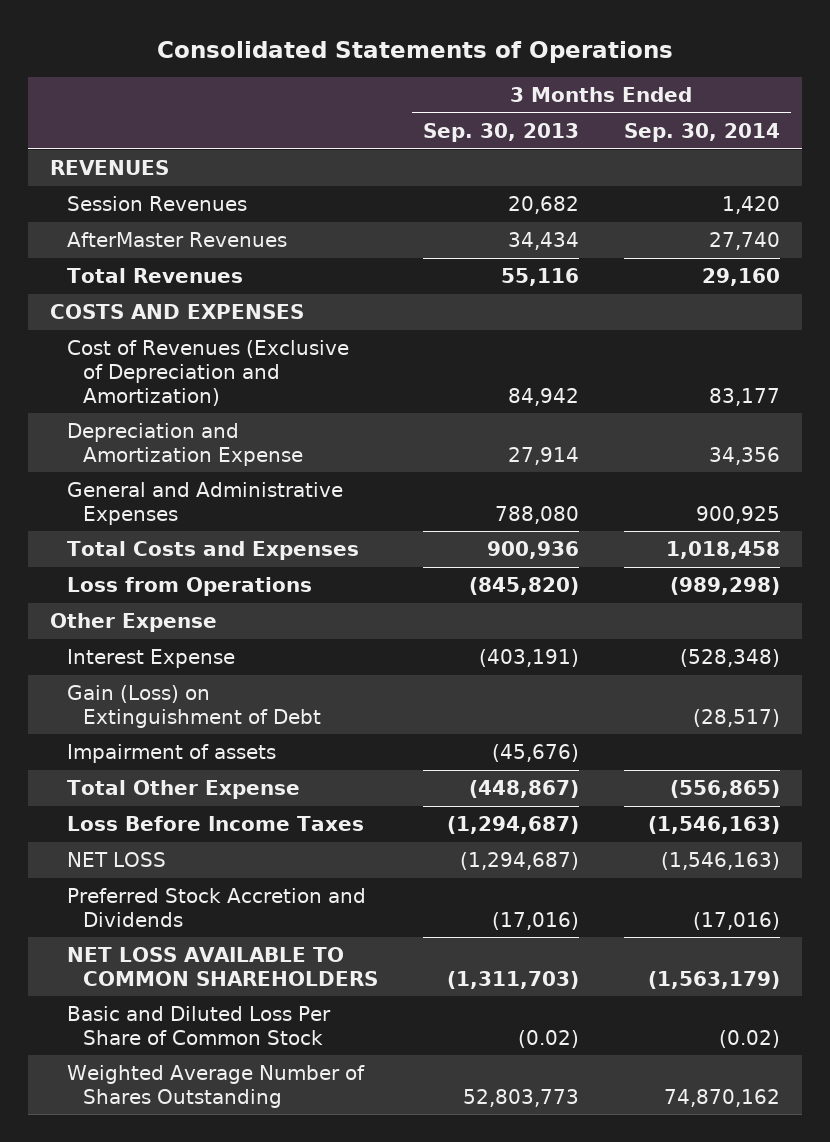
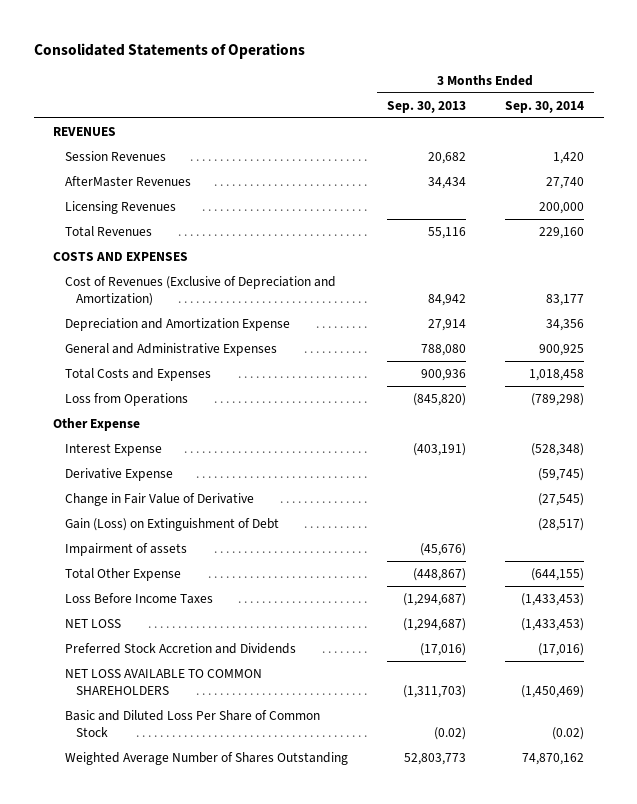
none -> [64,200,176,214] Licensing Revenues
[701,267,780,286] 29,160 -> [539,226,585,239] 229,160
[669,576,780,595] (989,298) -> [531,392,585,406] (789,298)
none -> [64,467,173,481] Derivative Expense
none -> [64,492,254,506] Change in Fair Value of Derivative
[669,779,780,798] (556,865) -> [531,567,585,581] (644,155)
[647,815,780,834] (1,546,163) -> [521,592,585,606] (1,433,453)
[660,851,780,870] (1,546,163) -> [521,617,585,631] (1,433,453)
[647,970,780,989] (1,563,179) -> [521,685,585,699] (1,450,469)

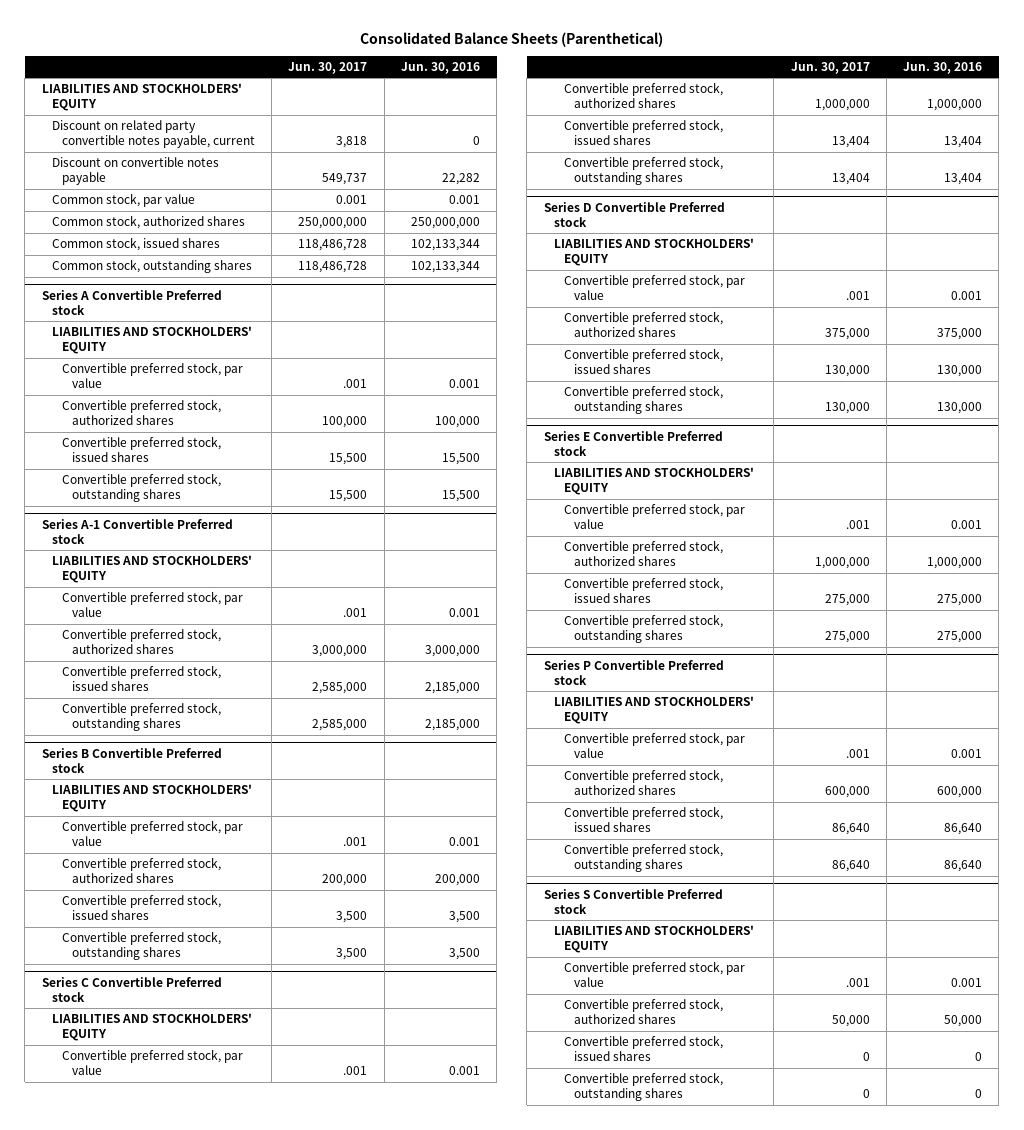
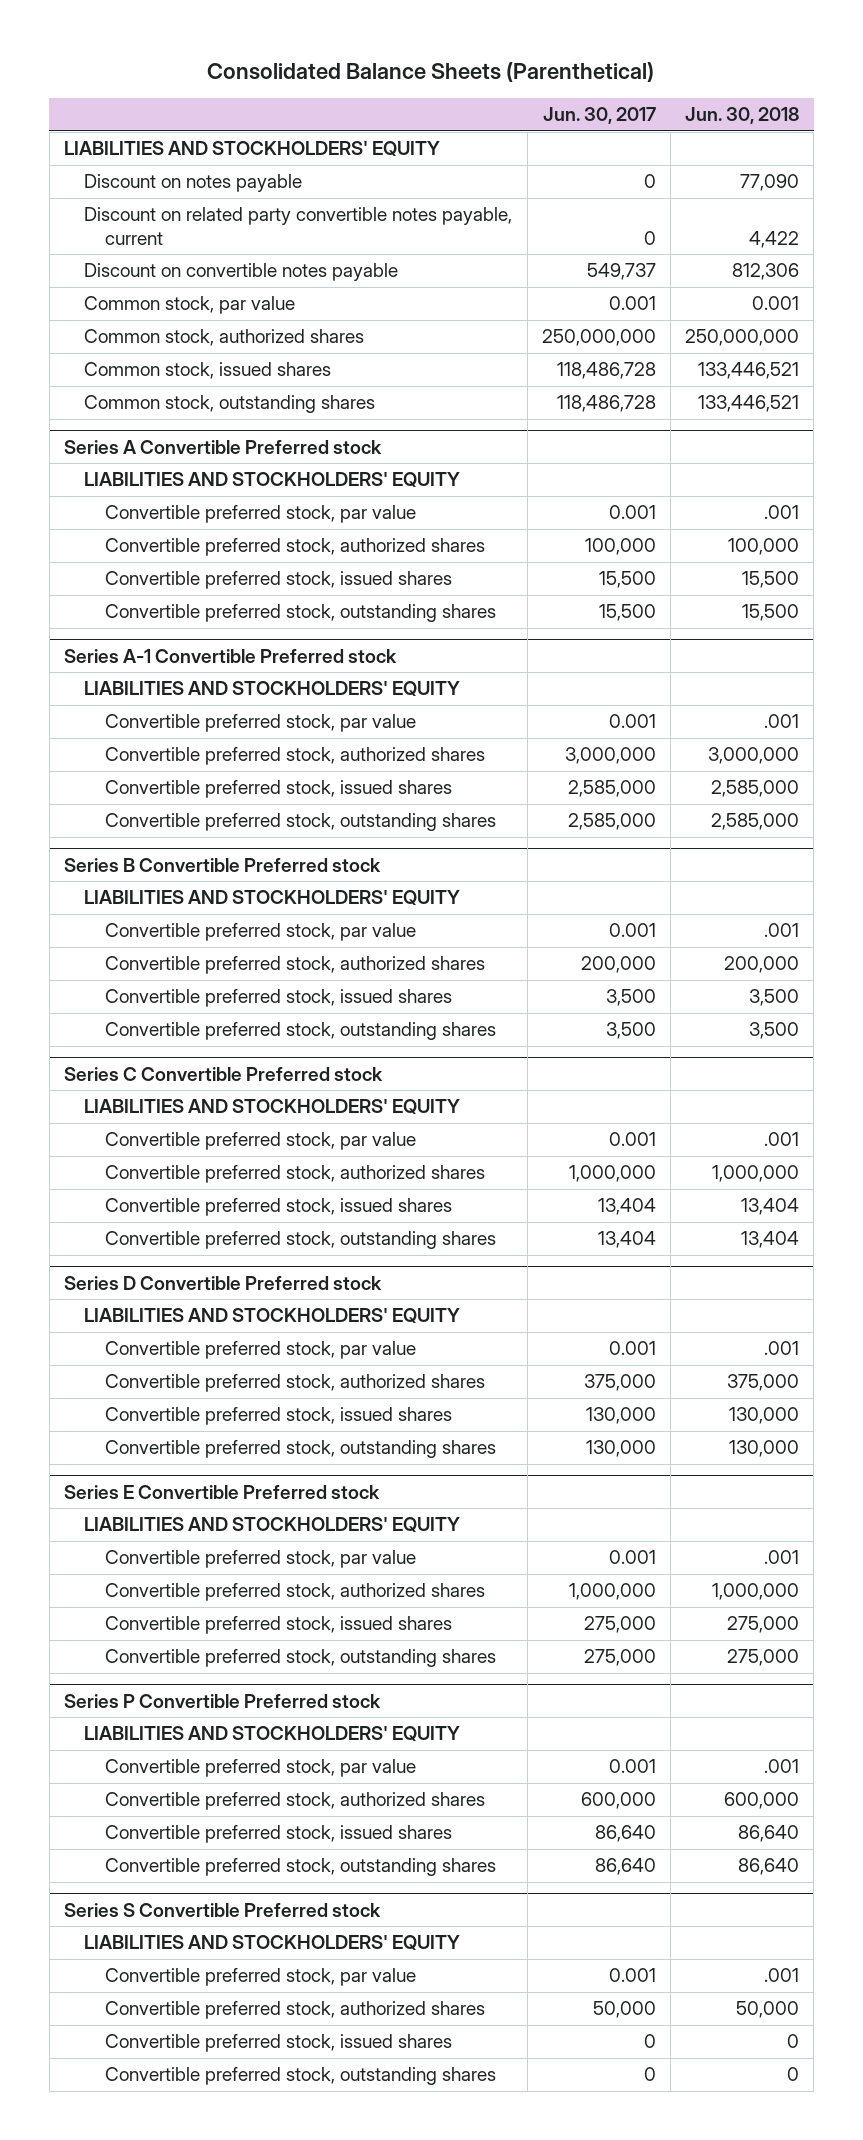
[400,62,480,75] Jun. 30, 2016 -> none
none -> [685,107,800,125] Jun. 30, 2018
none -> [84,174,303,193] Discount on notes payable
[336,136,368,149] 3,818 -> [643,230,656,245] 0
[343,379,368,389] .001 -> [608,505,656,520] 0.001
[343,608,368,618] .001 -> [608,714,656,729] 0.001
[343,837,368,847] .001 -> [608,923,656,938] 0.001
[343,1066,368,1076] .001 -> [608,1132,656,1147] 0.001
[845,291,870,301] .001 -> [608,1341,656,1356] 0.001
[845,520,870,530] .001 -> [608,1550,656,1565] 0.001
[845,749,870,759] .001 -> [608,1759,656,1774] 0.001
[845,978,870,988] .001 -> [608,1968,656,1983] 0.001

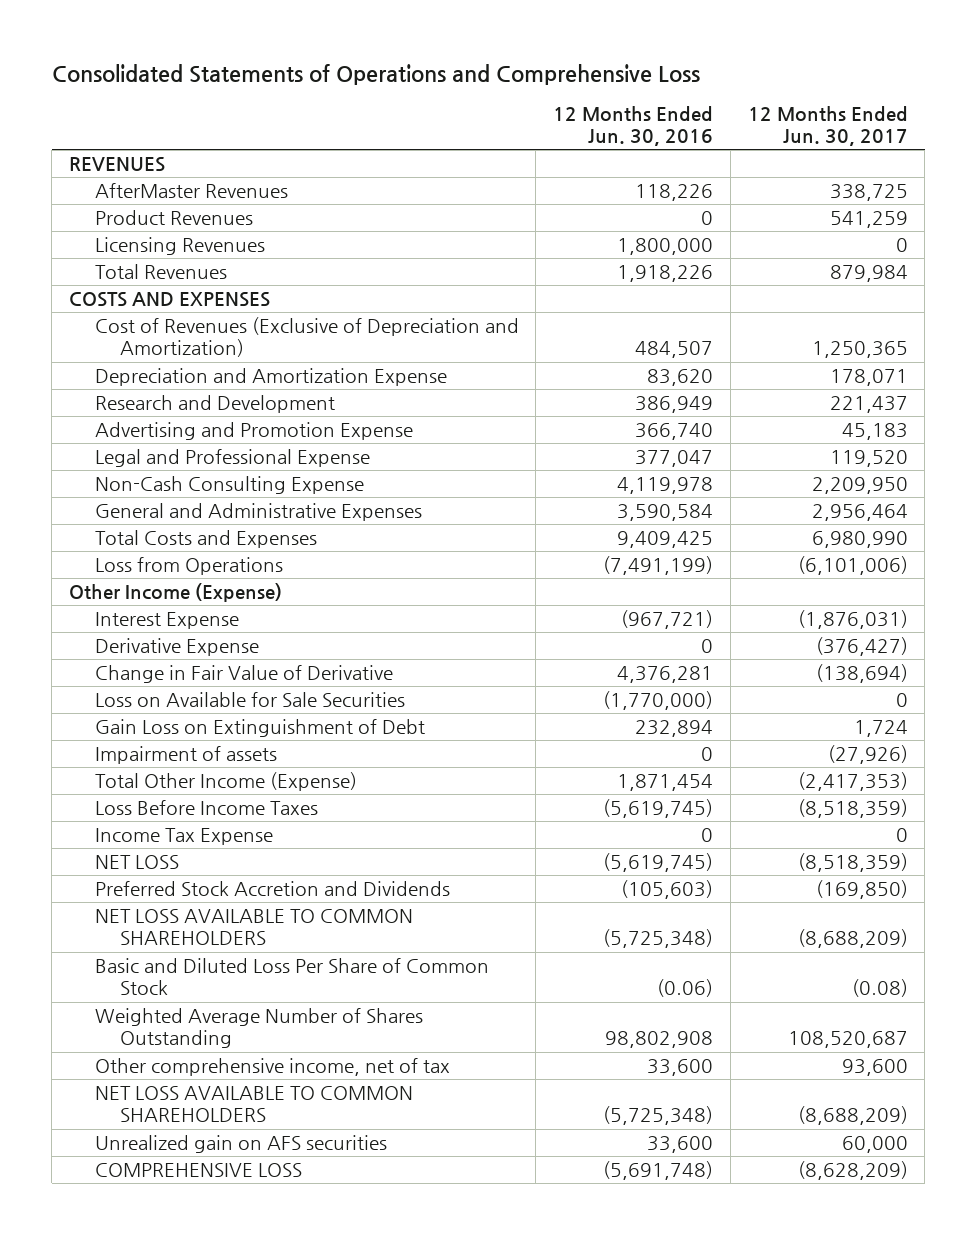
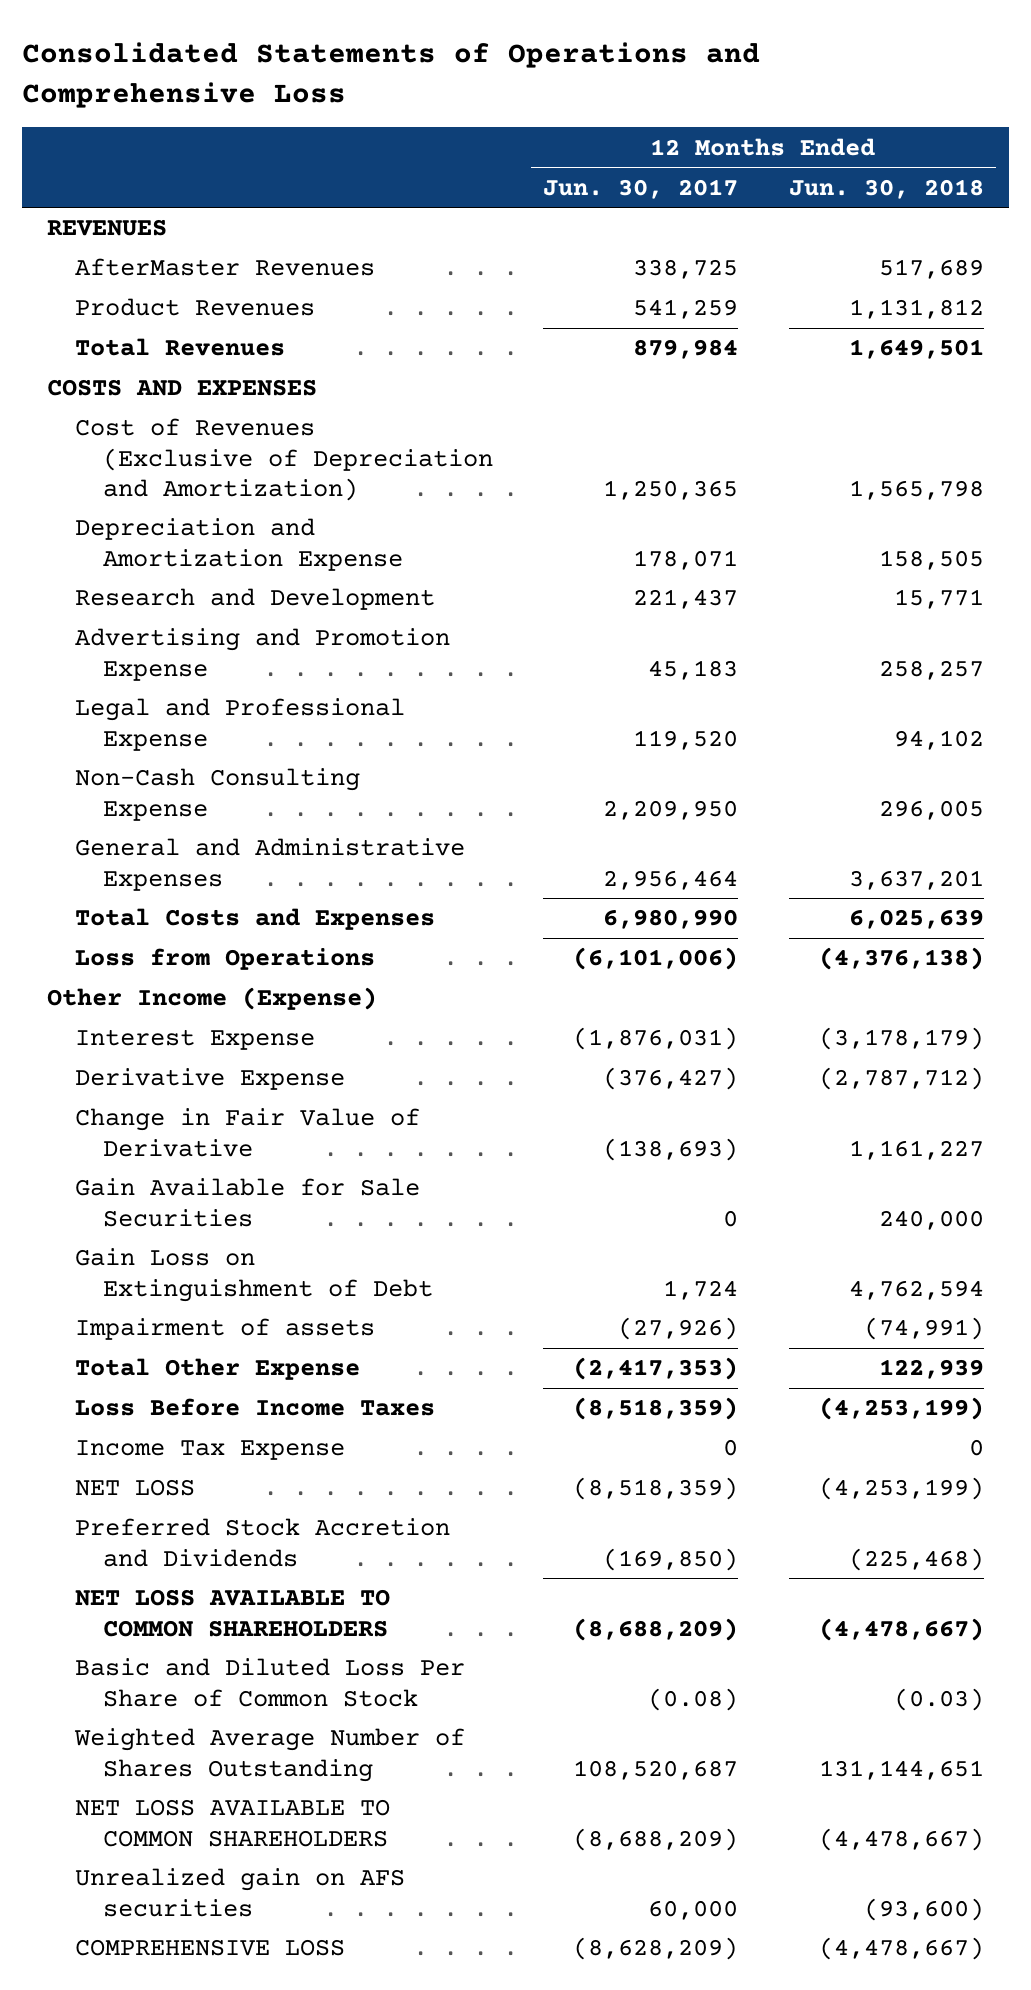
[553,105,714,146] 12 Months Ended Jun. 30, 2016 -> none
none -> [788,178,984,199] Jun. 30, 2018
[94,237,265,256] Licensing Revenues -> none
[815,664,908,684] (138,694) -> [603,1137,739,1161] (138,693)
[94,692,405,708] Loss on Available for Sale Securities -> [74,1178,420,1227] Gain Available for Sale Securities
[94,772,357,792] Total Other Income (Expense) -> [74,1358,360,1381] Total Other Expense
[94,1058,450,1077] Other comprehensive income, net of tax -> none

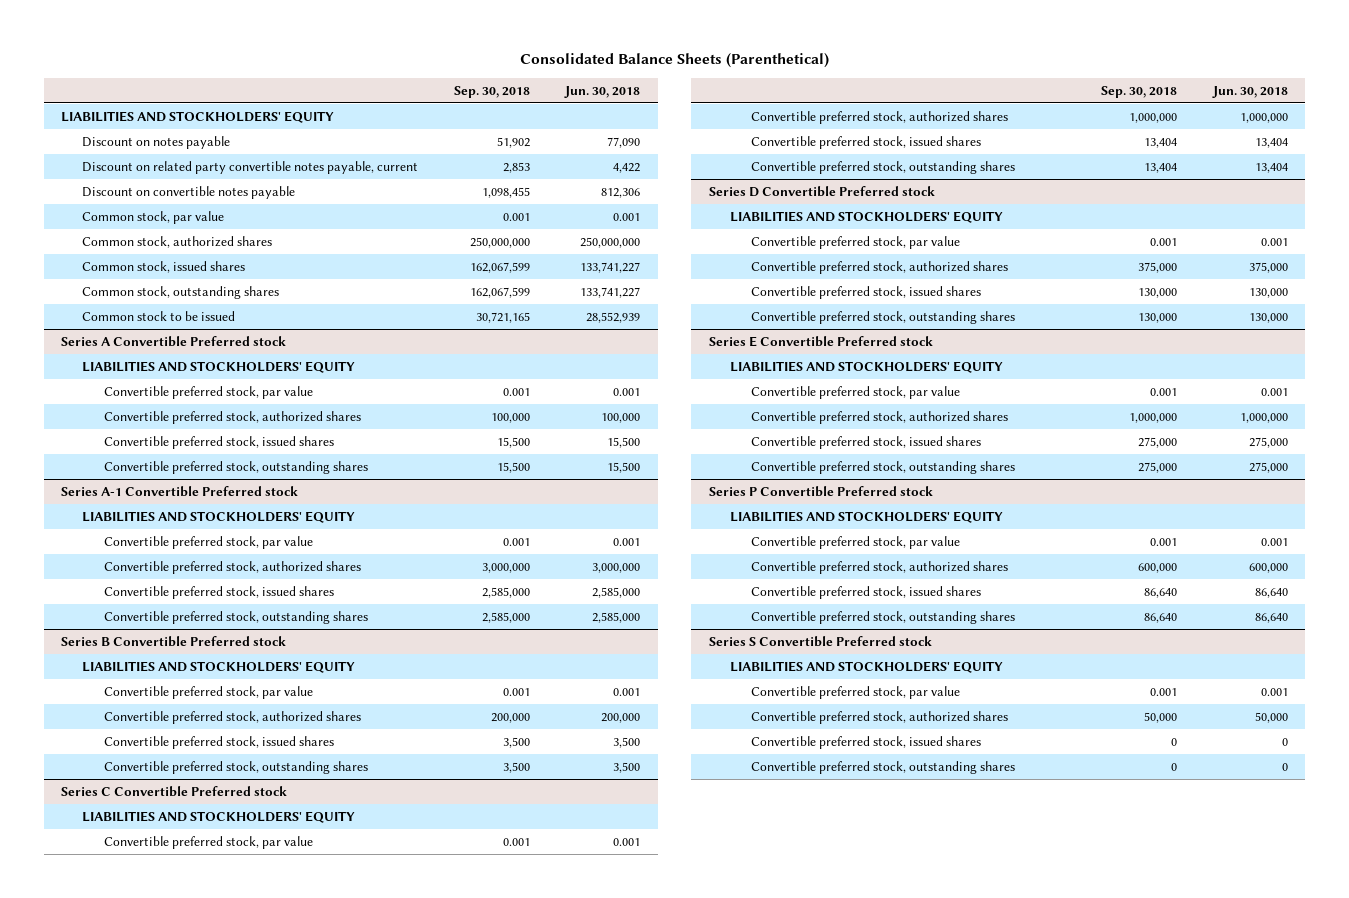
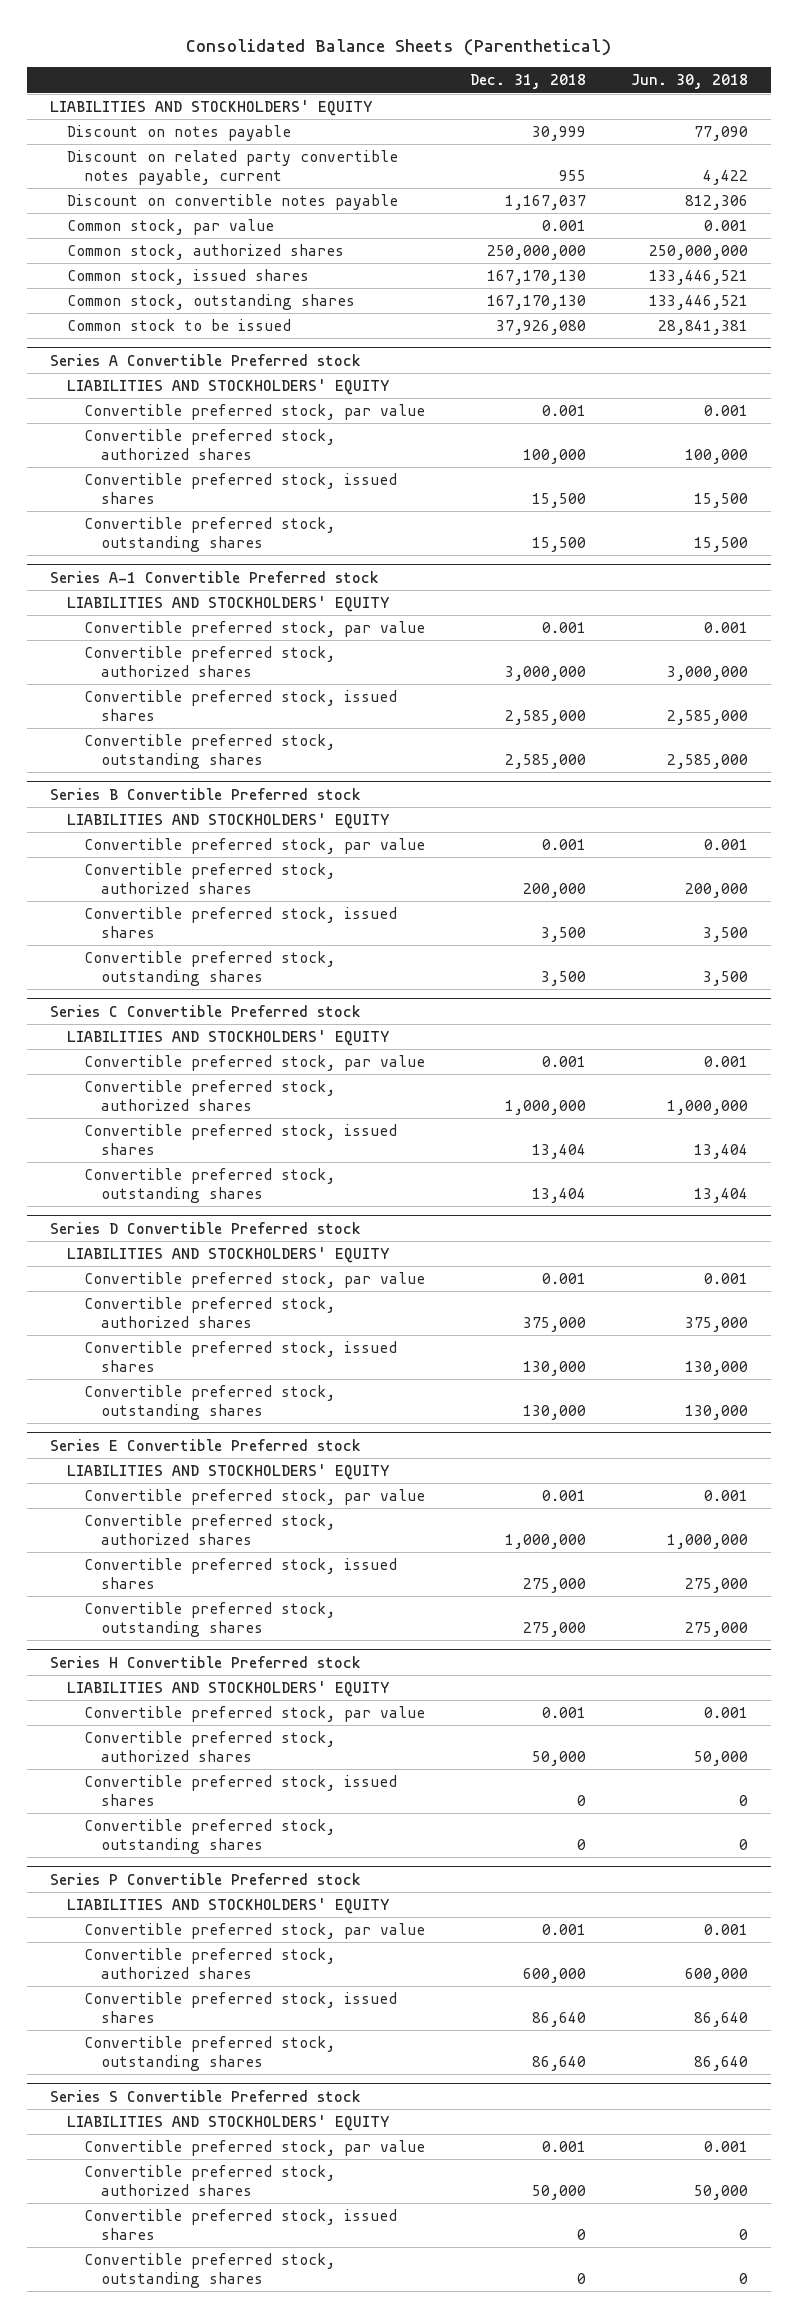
[453,85,530,98] Sep. 30, 2018 -> none
none -> [470,74,587,90] Dec. 31, 2018
[580,261,641,273] 133,741,227 -> [649,270,749,286] 133,446,521
[580,286,641,298] 133,741,227 -> [649,295,749,311] 133,446,521
[586,311,641,323] 28,552,939 -> [658,320,749,336] 28,841,381
none -> [49,1655,361,1668] Series H Convertible Preferred stock
none -> [67,1681,391,1698] LIABILITIES AND STOCKHOLDERS' EQUITY
none -> [84,1706,426,1723] Convertible preferred stock, par value
none -> [84,1731,336,1763] Convertible preferred stock, authorized shares
none -> [84,1775,398,1807] Convertible preferred stock, issued shares
none -> [84,1819,336,1855] Convertible preferred stock, outstanding shares

